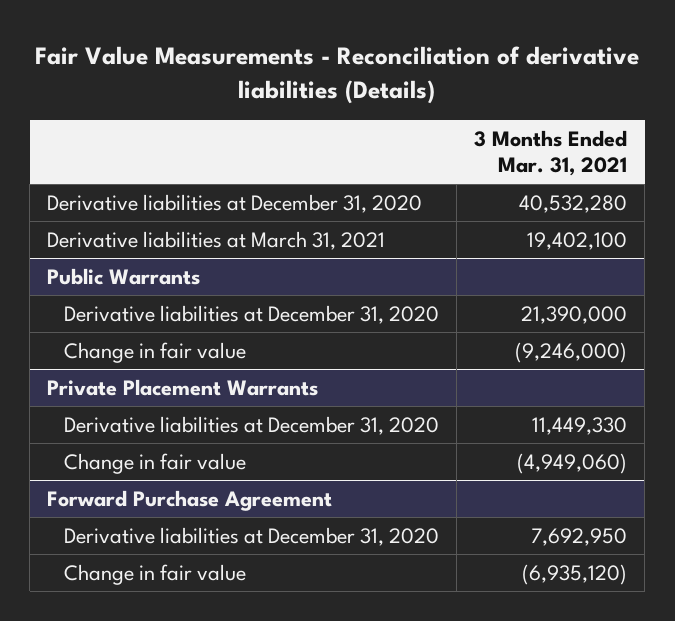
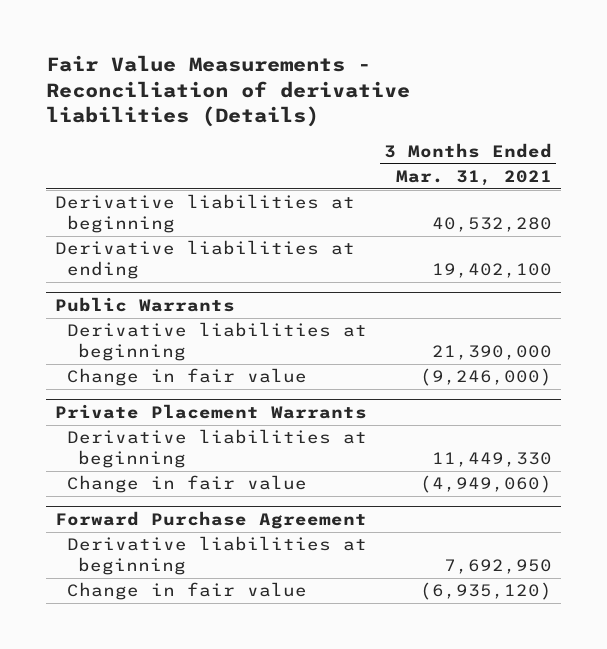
[47,193,423,213] Derivative liabilities at December 31, 2020 -> [54,194,355,234] Derivative liabilities at beginning
[47,230,386,250] Derivative liabilities at March 31, 2021 -> [54,240,355,280] Derivative liabilities at ending
[64,304,440,324] Derivative liabilities at December 31, 2020 -> [66,322,367,362] Derivative liabilities at beginning
[64,415,440,435] Derivative liabilities at December 31, 2020 -> [66,429,367,469] Derivative liabilities at beginning
[64,526,440,546] Derivative liabilities at December 31, 2020 -> [66,536,367,576] Derivative liabilities at beginning

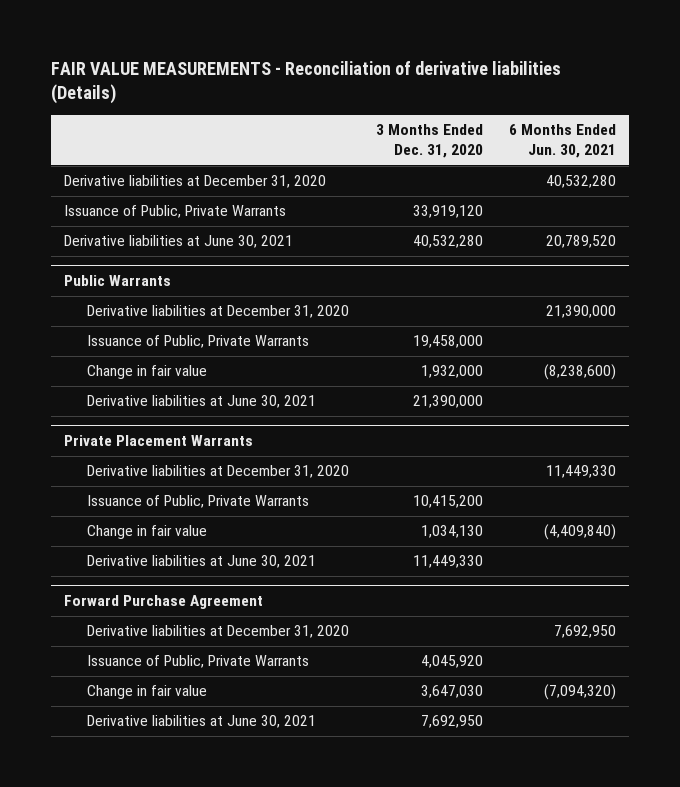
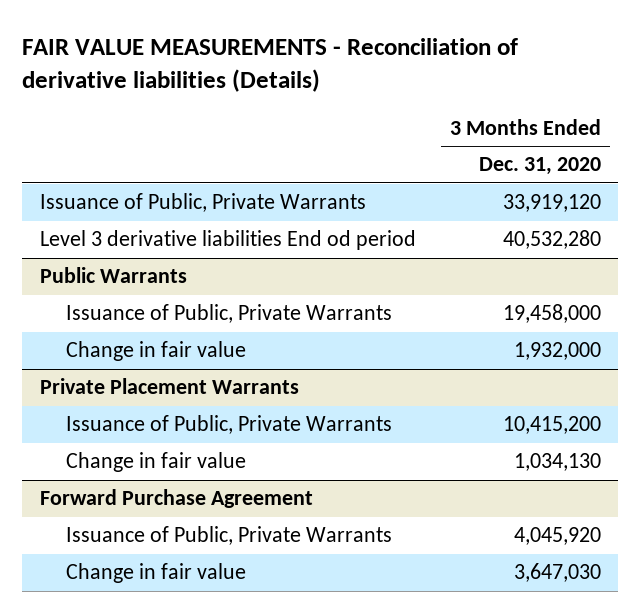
[508,124,616,159] 6 Months Ended Jun. 30, 2021 -> none
[63,175,326,189] Derivative liabilities at December 31, 2020 -> none
[63,235,293,249] Derivative liabilities at June 30, 2021 -> [39,230,416,251] Level 3 derivative liabilities End od period
[87,305,350,319] Derivative liabilities at December 31, 2020 -> none
[87,395,317,409] Derivative liabilities at June 30, 2021 -> none
[87,465,350,479] Derivative liabilities at December 31, 2020 -> none
[87,555,317,569] Derivative liabilities at June 30, 2021 -> none
[87,625,350,639] Derivative liabilities at December 31, 2020 -> none
[87,715,317,729] Derivative liabilities at June 30, 2021 -> none

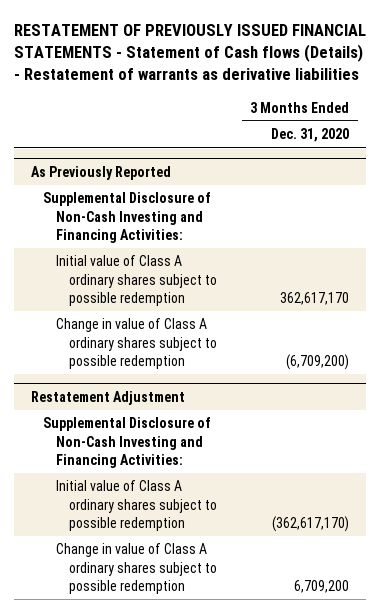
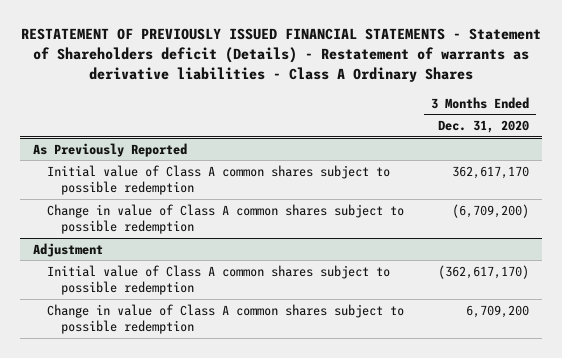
[13,24,366,81] RESTATEMENT OF PREVIOUSLY ISSUED FINANCIAL STATEMENTS - Statement of Cash flows (Details) - Restatement of warrants as derivative liabilities -> [20,28,541,83] RESTATEMENT OF PREVIOUSLY ISSUED FINANCIAL STATEMENTS - Statement of Shareholders deficit (Details) - Restatement of warrants as derivative liabilities - Class A Ordinary Shares
[43,192,212,244] Supplemental Disclosure of Non-Cash Investing and Financing Activities: -> none
[43,417,212,469] Supplemental Disclosure of Non-Cash Investing and Financing Activities: -> none
[55,255,217,307] Initial value of Class A ordinary shares subject to possible redemption -> [46,164,390,196] Initial value of Class A common shares subject to possible redemption
[55,318,217,370] Change in value of Class A ordinary shares subject to possible redemption -> [46,203,404,235] Change in value of Class A common shares subject to possible redemption
[30,390,185,405] Restatement Adjustment -> [33,242,104,257] Adjustment
[55,480,217,532] Initial value of Class A ordinary shares subject to possible redemption -> [46,264,390,296] Initial value of Class A common shares subject to possible redemption
[55,543,217,595] Change in value of Class A ordinary shares subject to possible redemption -> [46,303,404,335] Change in value of Class A common shares subject to possible redemption

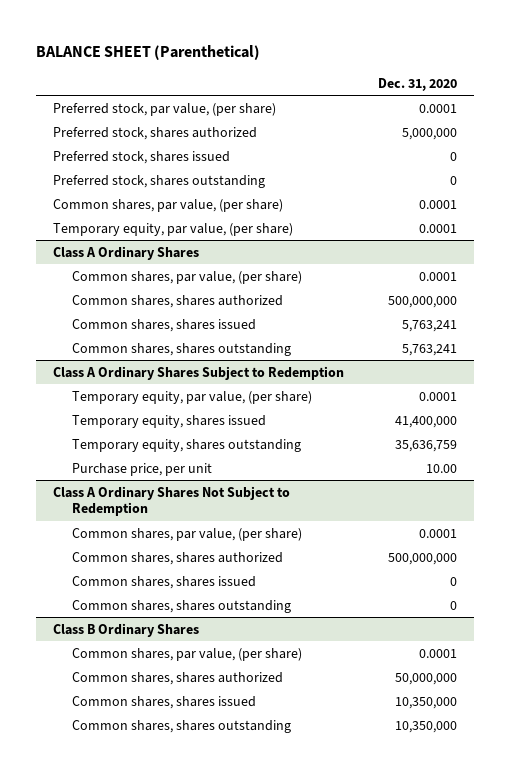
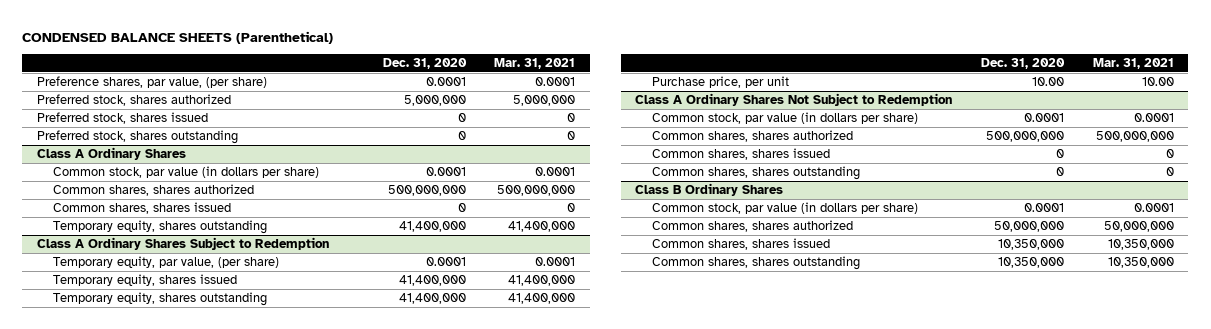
[35,45,260,61] BALANCE SHEET (Parenthetical) -> [22,30,334,44] CONDENSED BALANCE SHEETS (Parenthetical)
none -> [494,58,576,70] Mar. 31, 2021
[52,102,276,116] Preferred stock, par value, (per share) -> [36,76,267,89] Preference shares, par value, (per share)
[52,198,283,212] Common shares, par value, (per share) -> none
[52,222,293,236] Temporary equity, par value, (per share) -> none
[71,270,302,284] Common shares, par value, (per share) -> [53,166,320,179] Common stock, par value (in dollars per share)
[71,342,291,356] Common shares, shares outstanding -> none
[402,319,458,332] 5,763,241 -> [457,203,466,213] 0
none -> [53,220,268,235] Temporary equity, shares outstanding
[395,439,458,452] 35,636,759 -> [398,293,466,305] 41,400,000
[71,527,302,541] Common shares, par value, (per share) -> [651,112,918,125] Common stock, par value (in dollars per share)
[71,647,302,661] Common shares, par value, (per share) -> [651,202,918,215] Common stock, par value (in dollars per share)

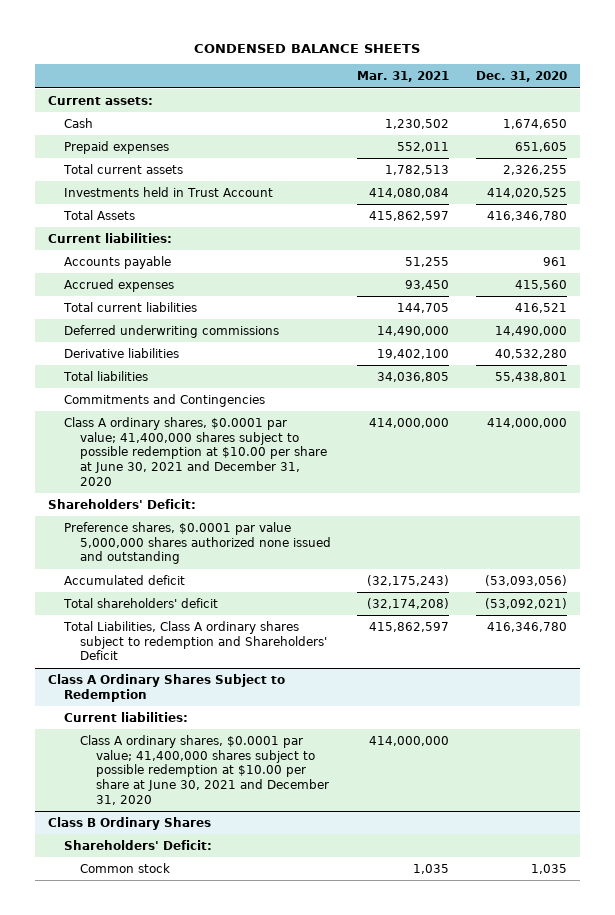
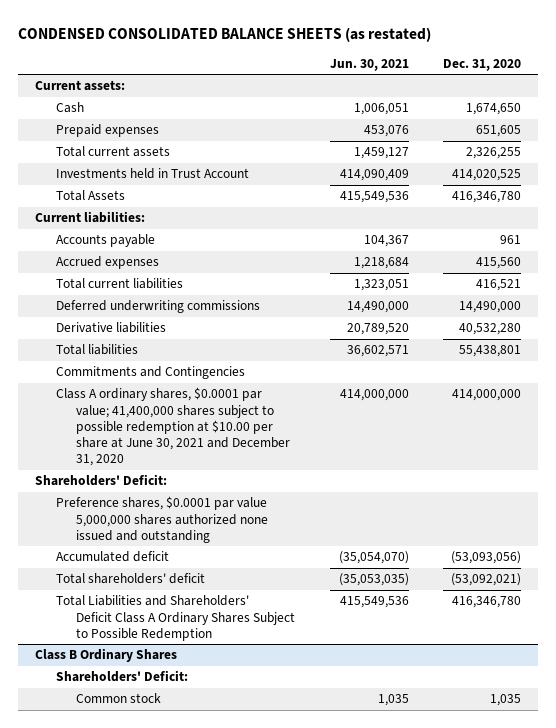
[194,43,421,53] CONDENSED BALANCE SHEETS -> [17,26,431,42] CONDENSED CONSOLIDATED BALANCE SHEETS (as restated)
[357,71,450,83] Mar. 31, 2021 -> none
none -> [329,58,409,71] Jun. 30, 2021
[48,673,286,702] Class A Ordinary Shares Subject to Redemption -> none
[64,711,189,722] Current liabilities: -> none
[80,734,330,805] Class A ordinary shares, $0.0001 par value; 41,400,000 shares subject to possible redemption at $10.00 per share at June 30, 2021 and December 31, 2020 -> none
[63,620,328,661] Total Liabilities, Class A ordinary shares subject to redemption and Shareholders' Deficit -> [55,595,296,641] Total Liabilities and Shareholders' Deficit Class A Ordinary Shares Subject to Possible Redemption

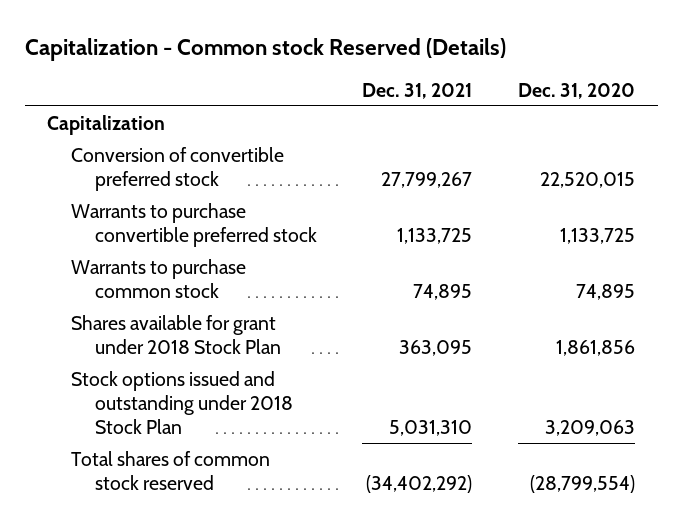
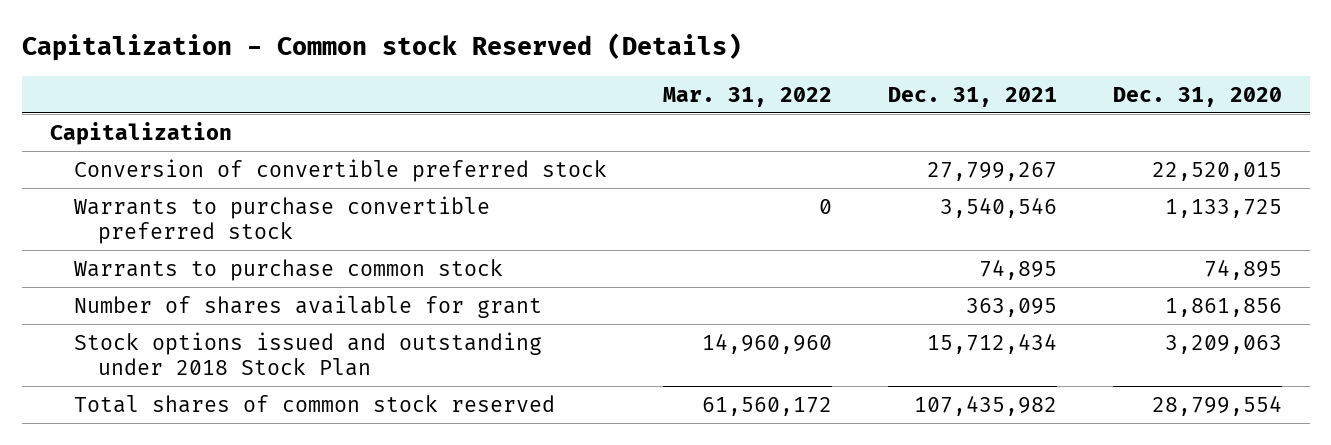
none -> [662,86,832,107] Mar. 31, 2022
[397,227,473,244] 1,133,725 -> [939,196,1057,218] 3,540,546
[71,314,281,354] Shares available for grant under 2018 Stock Plan -> [73,294,542,318] Number of shares available for grant
[389,419,473,436] 5,031,310 -> [926,332,1057,354] 15,712,434
[366,474,473,493] (34,402,292) -> [913,394,1057,416] 107,435,982
[530,474,636,493] (28,799,554) -> [1151,394,1282,416] 28,799,554

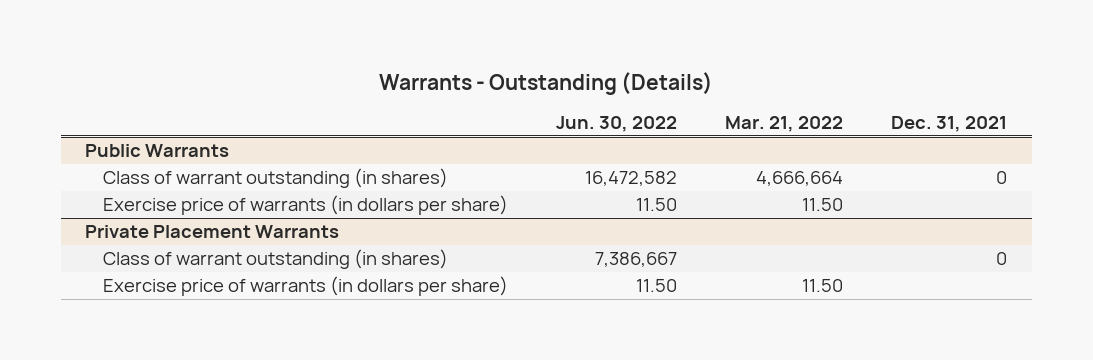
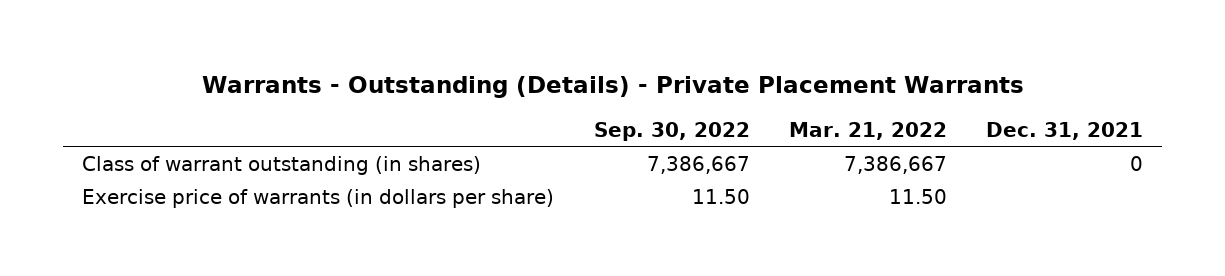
[379,71,714,95] Warrants - Outstanding (Details) -> [201,76,1024,99] Warrants - Outstanding (Details) - Private Placement Warrants
[556,115,678,132] Jun. 30, 2022 -> none
none -> [593,121,750,141] Sep. 30, 2022
[85,144,230,158] Public Warrants -> none
[102,195,508,216] Exercise price of warrants (in dollars per share) -> none
[85,225,340,239] Private Placement Warrants -> none
[102,249,448,270] Class of warrant outstanding (in shares) -> none
[756,171,844,187] 4,666,664 -> [843,155,947,174] 7,386,667

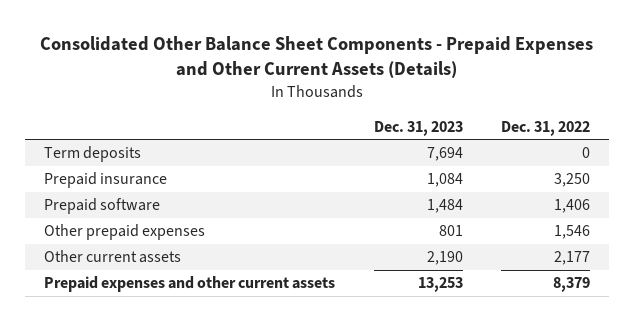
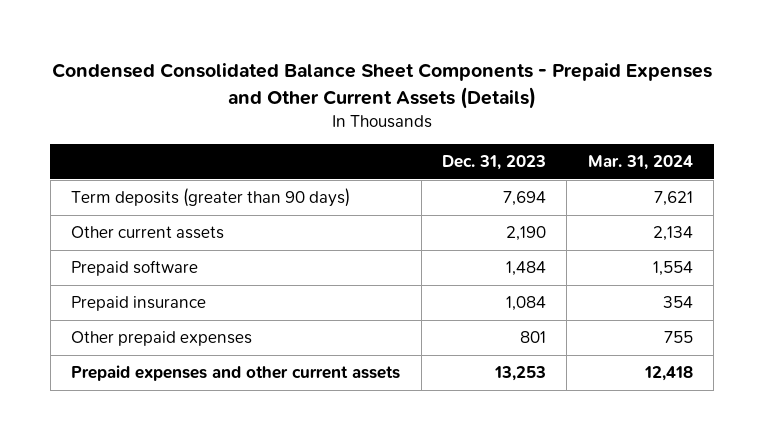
[40,36,594,79] Consolidated Other Balance Sheet Components - Prepaid Expenses and Other Current Assets (Details) -> [52,63,713,109] Condensed Consolidated Balance Sheet Components - Prepaid Expenses and Other Current Assets (Details)
[501,120,591,136] Dec. 31, 2022 -> none
none -> [587,155,693,171] Mar. 31, 2024
[44,146,142,163] Term deposits -> [71,188,351,208] Term deposits (greater than 90 days)
[44,250,182,264] Other current assets -> [71,226,225,240] Other current assets
[44,172,168,189] Prepaid insurance -> [71,296,207,312] Prepaid insurance

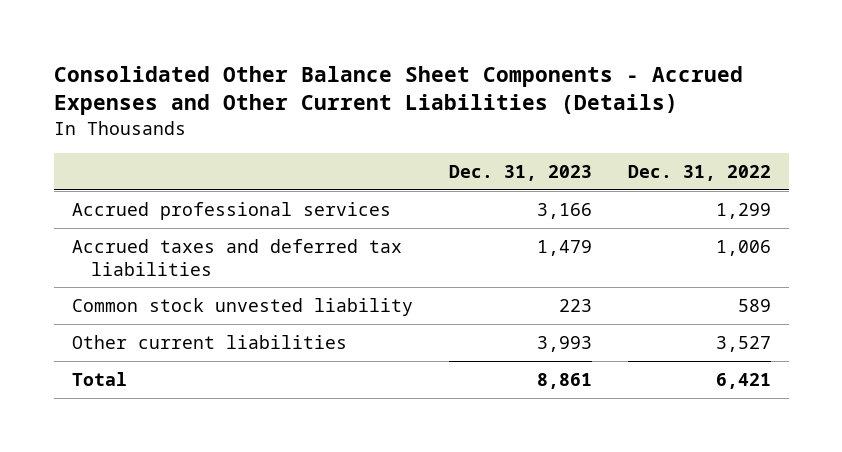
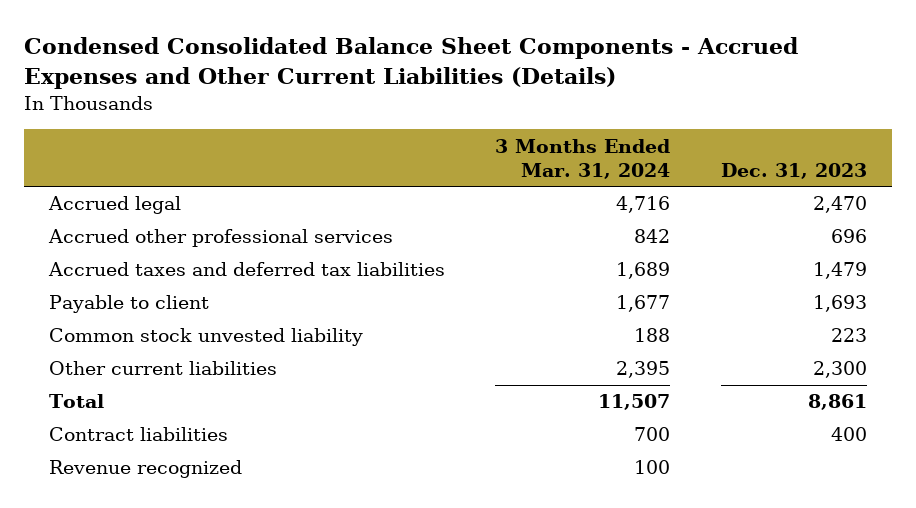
[53,65,743,116] Consolidated Other Balance Sheet Components - Accrued Expenses and Other Current Liabilities (Details) -> [24,37,799,90] Condensed Consolidated Balance Sheet Components - Accrued Expenses and Other Current Liabilities (Details)
[627,165,771,182] Dec. 31, 2022 -> none
none -> [495,138,671,179] 3 Months Ended Mar. 31, 2024
none -> [48,196,182,215] Accrued legal
[71,201,391,220] Accrued professional services -> [48,229,394,248] Accrued other professional services
[536,202,592,219] 3,166 -> [830,229,867,244] 696
none -> [49,295,210,314] Payable to client
[536,335,592,352] 3,993 -> [812,361,867,379] 2,300
none -> [49,427,229,442] Contract liabilities
none -> [49,460,243,479] Revenue recognized

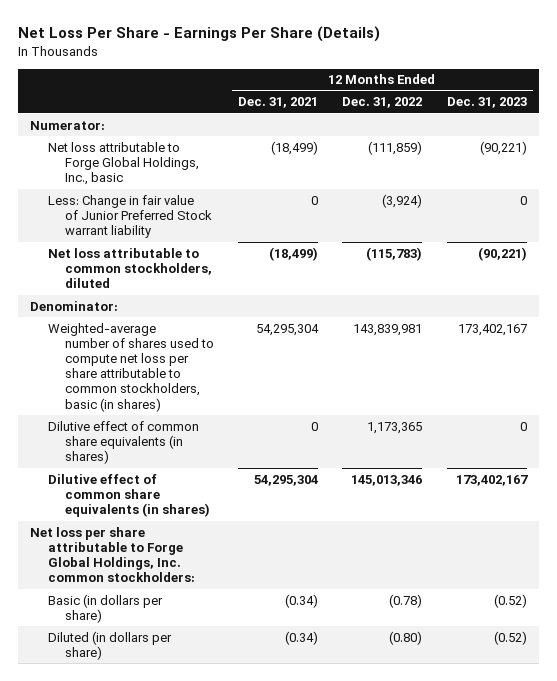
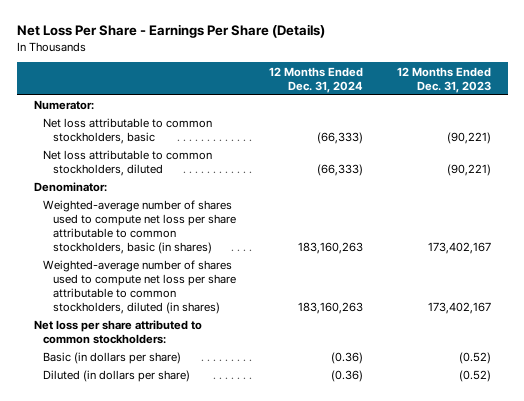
[238,97,319,109] Dec. 31, 2021 -> none
[342,97,423,109] Dec. 31, 2022 -> none
none -> [269,66,364,93] 12 Months Ended Dec. 31, 2024
[47,194,212,239] Less: Change in fair value of Junior Preferred Stock warrant liability -> none
[47,141,199,186] Net loss attributable to Forge Global Holdings, Inc., basic -> [43,118,213,145] Net loss attributable to common stockholders, basic
[47,420,199,465] Dilutive effect of common share equivalents (in shares) -> none
[47,473,210,518] Dilutive effect of common share equivalents (in shares) -> [43,260,236,315] Weighted-average number of shares used to compute net loss per share attributable to common stockholders, diluted (in shares)
[30,526,195,583] Net loss per share attributable to Forge Global Holdings, Inc. common stockholders: -> [33,320,202,345] Net loss per share attributed to common stockholders:

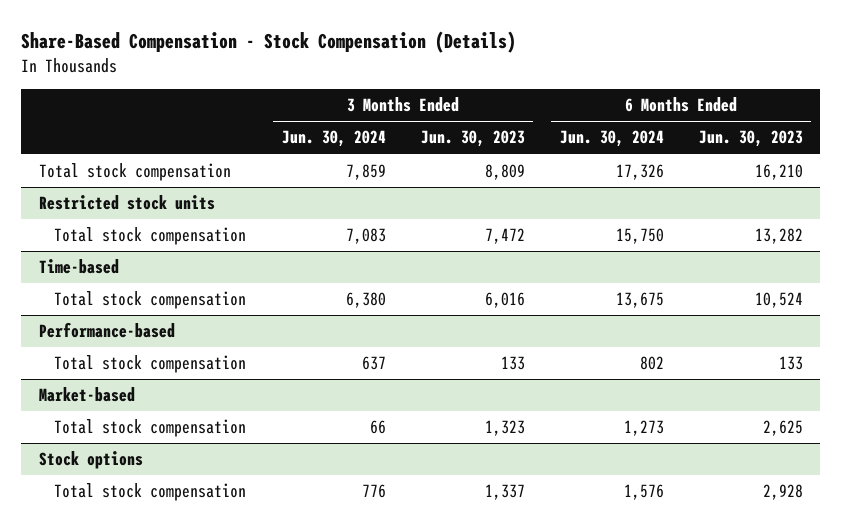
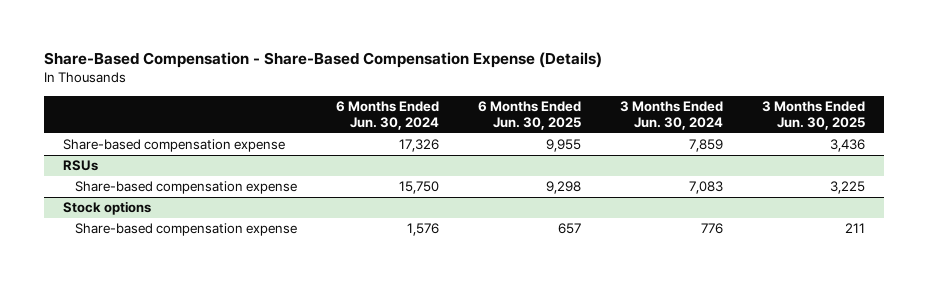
[21,31,517,54] Share-Based Compensation - Stock Compensation (Details) -> [43,52,602,69] Share-Based Compensation - Share-Based Compensation Expense (Details)
[420,130,525,148] Jun. 30, 2023 -> none
[698,130,803,148] Jun. 30, 2023 -> none
none -> [477,101,581,131] 6 Months Ended Jun. 30, 2025
none -> [761,101,865,131] 3 Months Ended Jun. 30, 2025
[38,259,119,275] Time-based -> none
[54,291,247,310] Total stock compensation -> none
[38,322,175,339] Performance-based -> none
[54,355,247,374] Total stock compensation -> none
[38,387,135,403] Market-based -> none
[54,419,247,438] Total stock compensation -> none
[38,163,231,182] Total stock compensation -> [63,139,286,153] Share-based compensation expense
[38,195,215,211] Restricted stock units -> [63,160,99,172] RSUs
[54,227,247,246] Total stock compensation -> [74,181,297,195] Share-based compensation expense
[54,483,247,502] Total stock compensation -> [74,223,297,237] Share-based compensation expense

